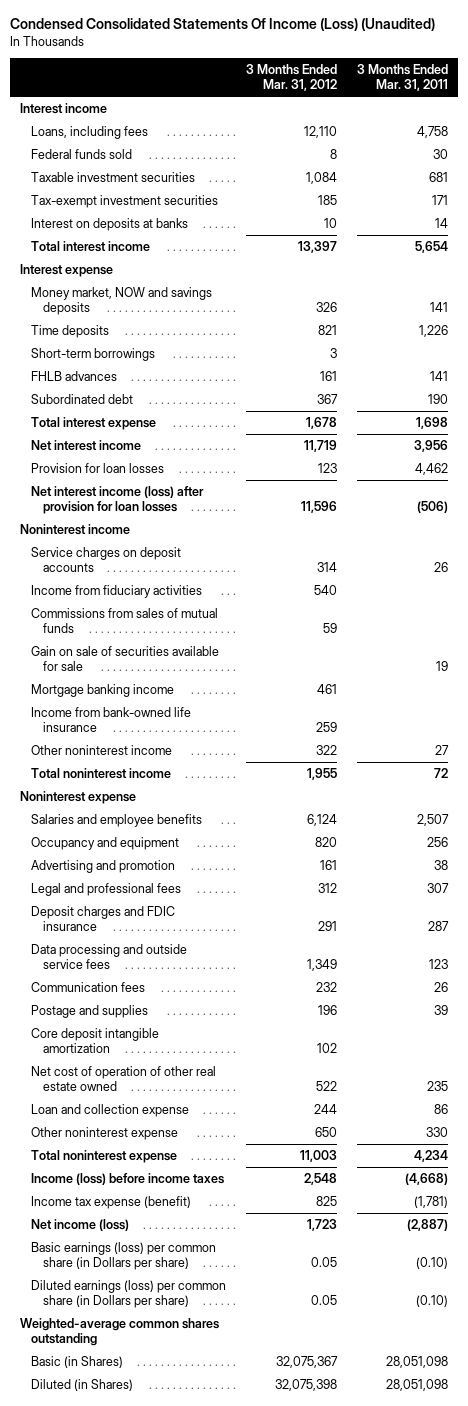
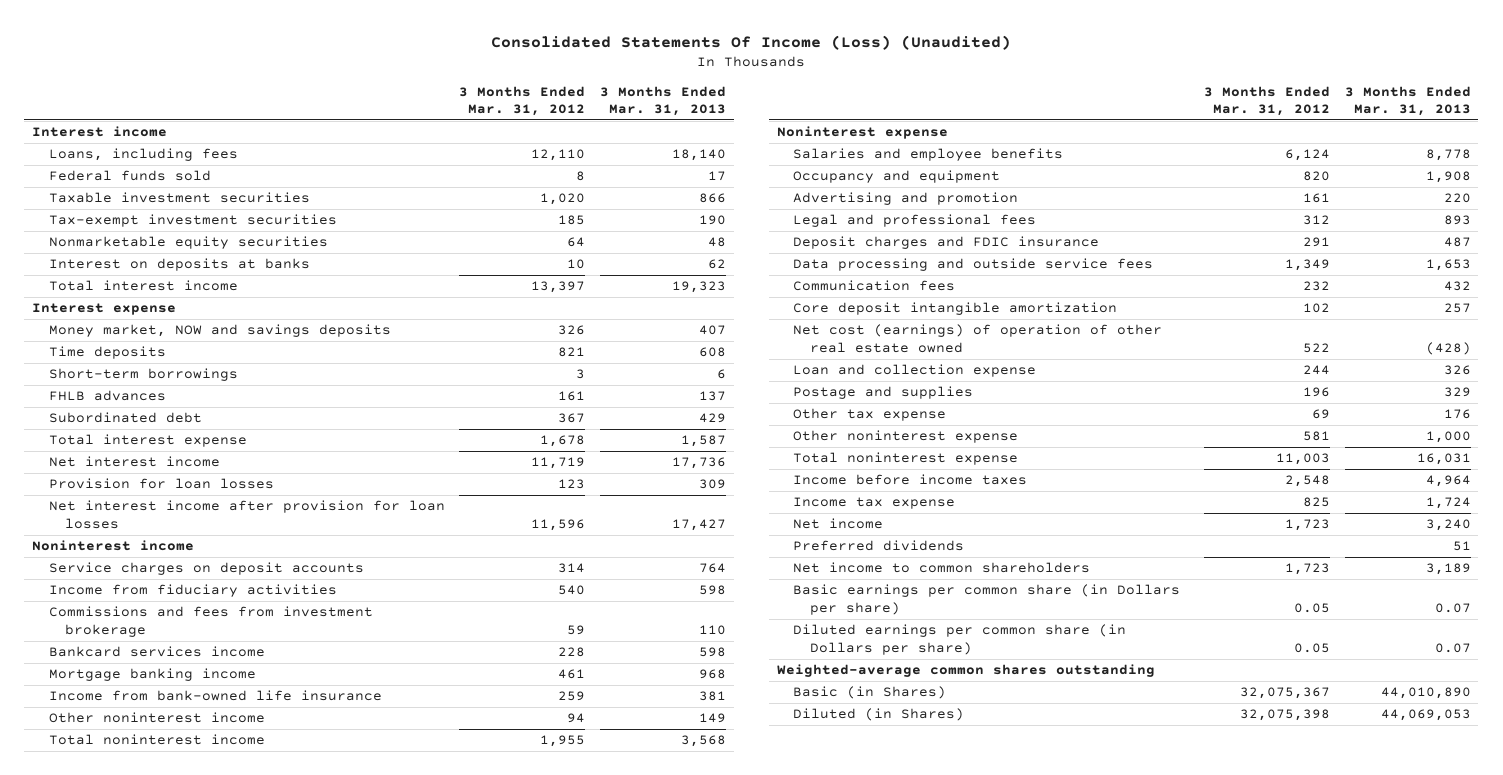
[10,18,436,32] Condensed Consolidated Statements Of Income (Loss) (Unaudited) -> [491,34,1012,50] Consolidated Statements Of Income (Loss) (Unaudited)
[357,64,449,92] 3 Months Ended Mar. 31, 2011 -> none
none -> [600,85,727,116] 3 Months Ended Mar. 31, 2013
[306,172,338,185] 1,084 -> [540,193,586,206] 1,020
none -> [48,236,328,250] Nonmarketable equity securities
[31,486,205,514] Net interest income (loss) after provision for loan losses -> [48,500,445,529] Net interest income after provision for loan losses
[31,646,220,671] Gain on sale of securities available for sale -> none
[31,608,219,633] Commissions from sales of mutual funds -> [48,606,373,637] Commissions and fees from investment brokerage
none -> [48,646,265,658] Bankcard services income
[316,745,338,756] 322 -> [567,713,586,724] 94
[31,1066,217,1091] Net cost of operation of other real estate owned -> [793,324,1163,353] Net cost (earnings) of operation of other real estate owned
[31,1005,149,1019] Postage and supplies -> [793,386,974,400] Postage and supplies
none -> [793,408,947,422] Other tax expense
[315,1127,338,1138] 650 -> [1303,431,1331,442] 581
[31,1173,225,1186] Income (loss) before income taxes -> [793,474,1028,486] Income before income taxes
[31,1196,192,1210] Income tax expense (benefit) -> [793,497,956,510] Income tax expense
[31,1219,130,1232] Net income (loss) -> [793,518,884,530] Net income
none -> [793,540,965,552] Preferred dividends
none -> [793,562,1091,574] Net income to common shareholders
[31,1242,217,1270] Basic earnings (loss) per common share (in Dollars per share) -> [793,584,1181,615] Basic earnings per common share (in Dollars per share)
[31,1280,227,1308] Diluted earnings (loss) per common share (in Dollars per share) -> [793,624,1127,655] Diluted earnings per common share (in Dollars per share)

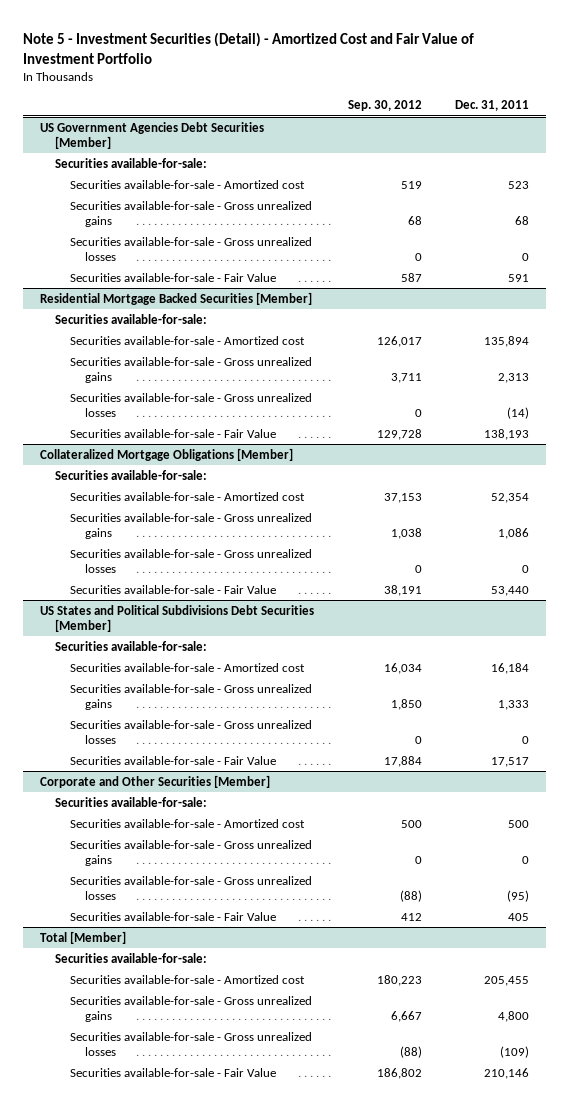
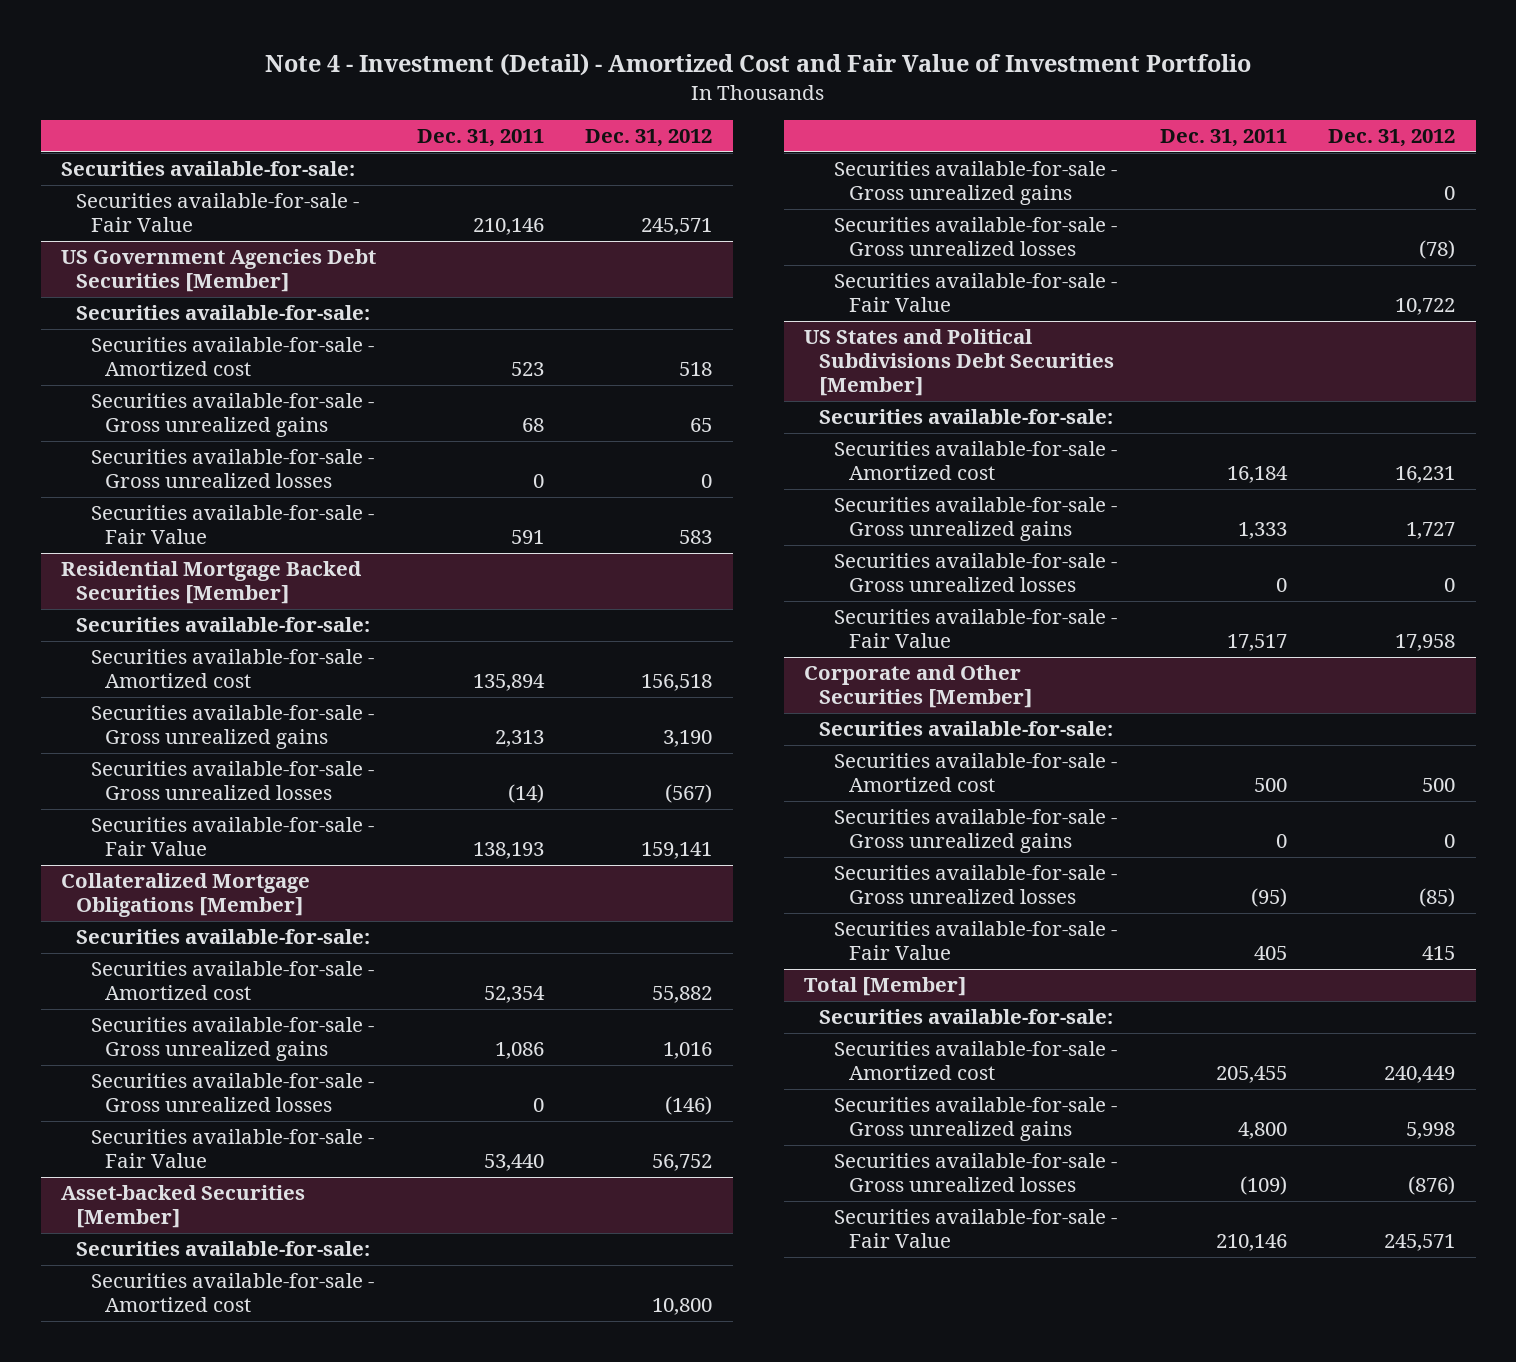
[23,31,475,64] Note 5 - Investment Securities (Detail) - Amortized Cost and Fair Value of Investment Portfolio -> [265,53,1252,77] Note 4 - Investment (Detail) - Amortized Cost and Fair Value of Investment Portfolio
[347,100,422,112] Sep. 30, 2012 -> none
none -> [585,129,713,148] Dec. 31, 2012
none -> [61,161,356,177] Securities available-for-sale:
none -> [75,193,359,233] Securities available-for-sale - Fair Value
none -> [61,1185,306,1229] Asset-backed Securities [Member]
none -> [75,1241,370,1257] Securities available-for-sale:
none -> [90,1273,374,1313] Securities available-for-sale - Amortized cost
none -> [833,161,1117,206] Securities available-for-sale - Gross unrealized gains
none -> [833,217,1117,257] Securities available-for-sale - Gross unrealized losses
none -> [833,273,1117,313] Securities available-for-sale - Fair Value

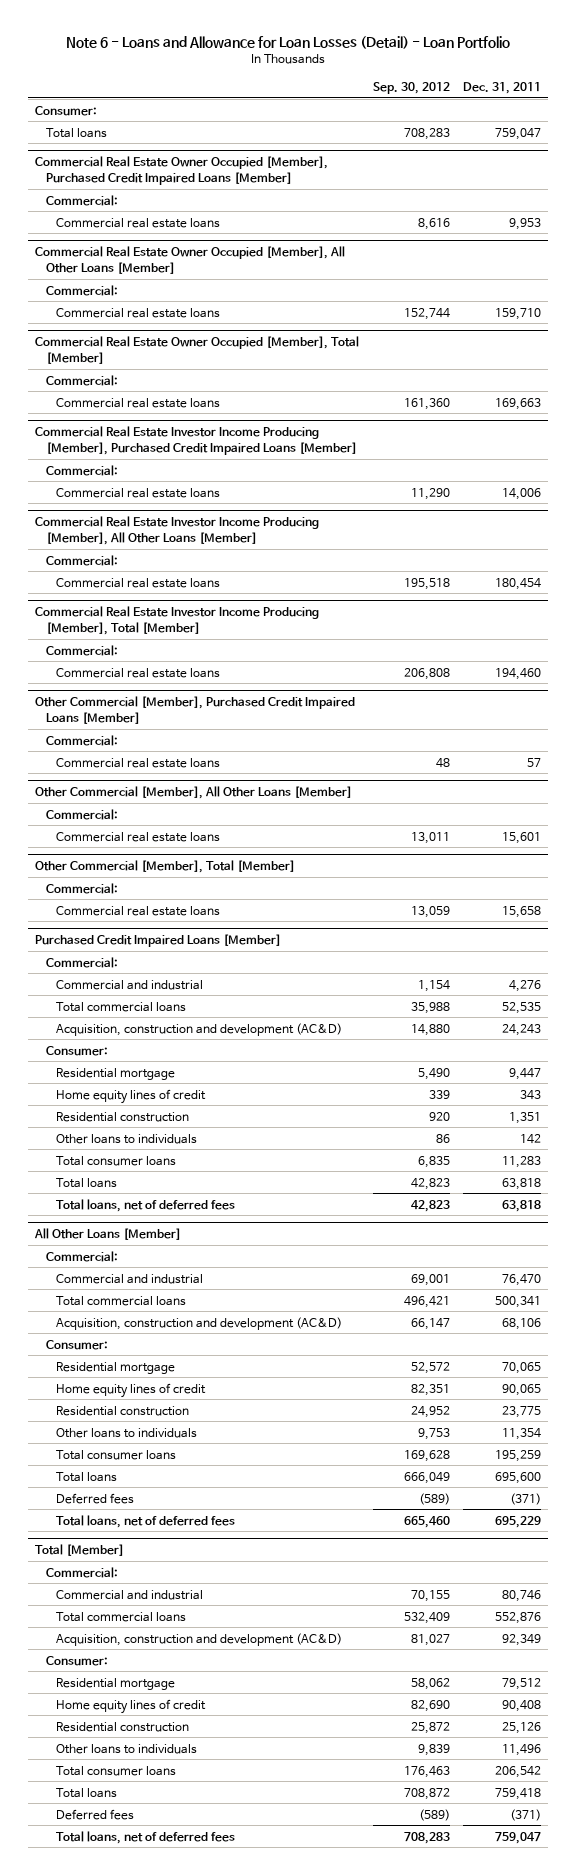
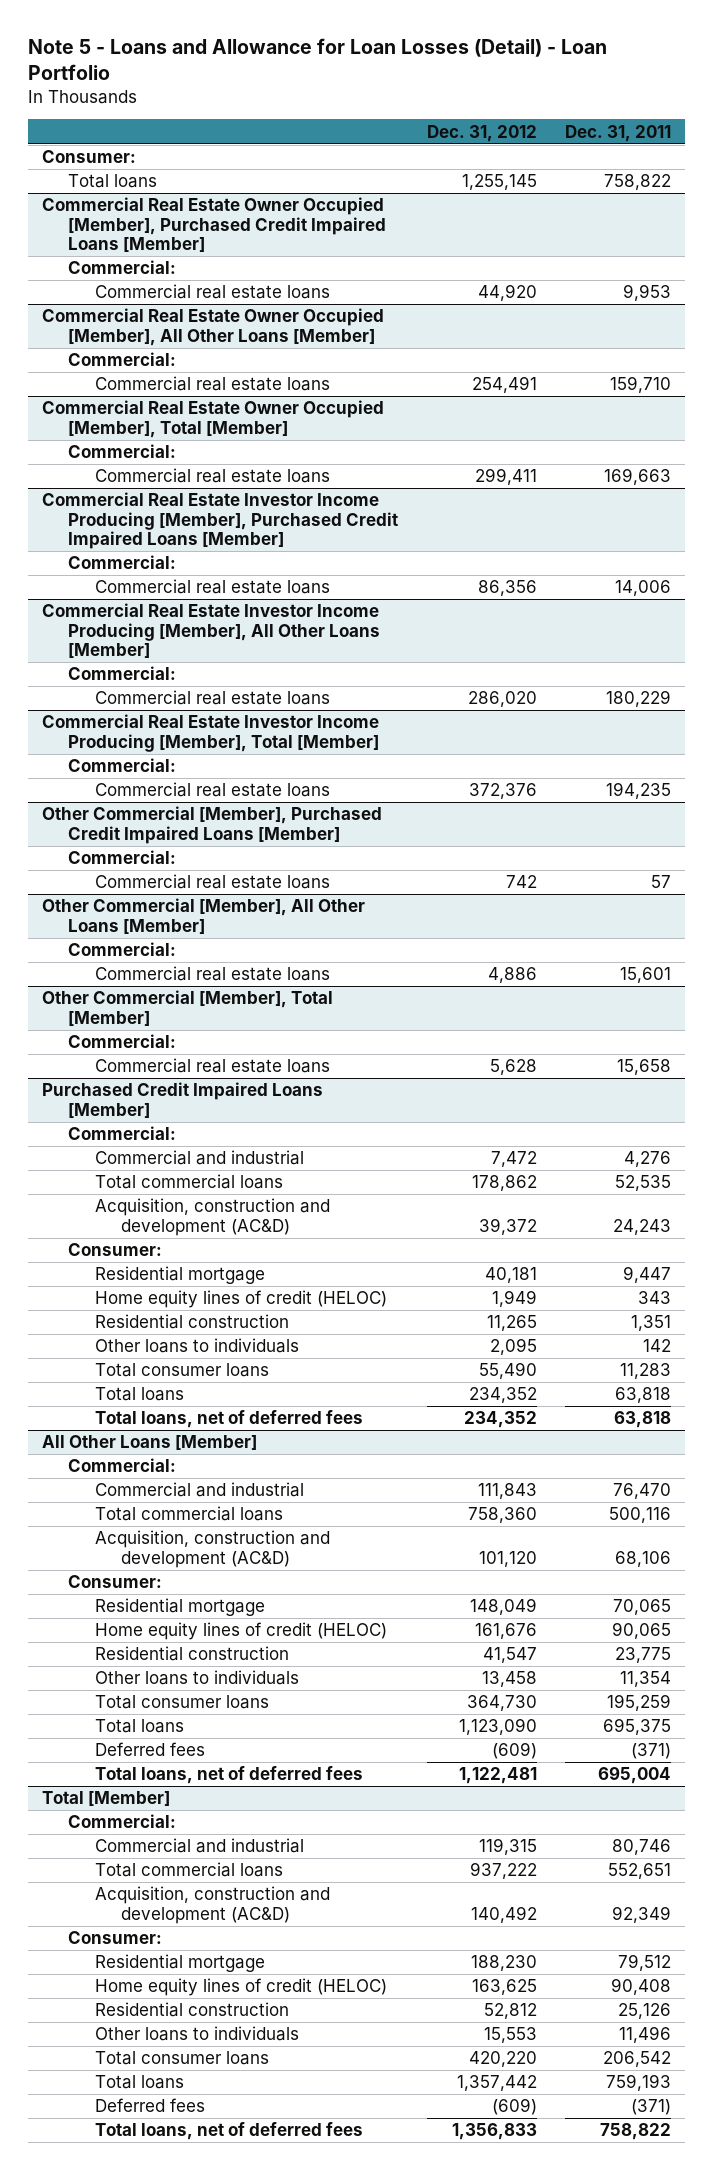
[66,36,511,50] Note 6 - Loans and Allowance for Loan Losses (Detail) - Loan Portfolio -> [27,37,607,80] Note 5 - Loans and Allowance for Loan Losses (Detail) - Loan Portfolio
[372,81,450,94] Sep. 30, 2012 -> none
none -> [426,124,537,142] Dec. 31, 2012
[494,127,541,140] 759,047 -> [604,174,672,191] 758,822
[494,577,541,590] 180,454 -> [606,690,672,708] 180,229
[494,667,541,680] 194,460 -> [606,782,672,800] 194,235
[56,1088,207,1104] Home equity lines of credit -> [94,1290,387,1309] Home equity lines of credit (HELOC)
[494,1295,541,1308] 500,341 -> [609,1507,672,1524] 500,116
[56,1382,207,1398] Home equity lines of credit -> [94,1622,387,1641] Home equity lines of credit (HELOC)
[494,1471,541,1484] 695,600 -> [603,1718,672,1736] 695,375
[494,1515,541,1528] 695,229 -> [598,1766,672,1785] 695,004
[494,1611,541,1624] 552,876 -> [608,1863,672,1880] 552,651
[56,1698,207,1714] Home equity lines of credit -> [94,1978,387,1997] Home equity lines of credit (HELOC)
[494,1787,541,1800] 759,418 -> [606,2074,672,2092] 759,193
[494,1831,541,1844] 759,047 -> [600,2123,672,2141] 758,822

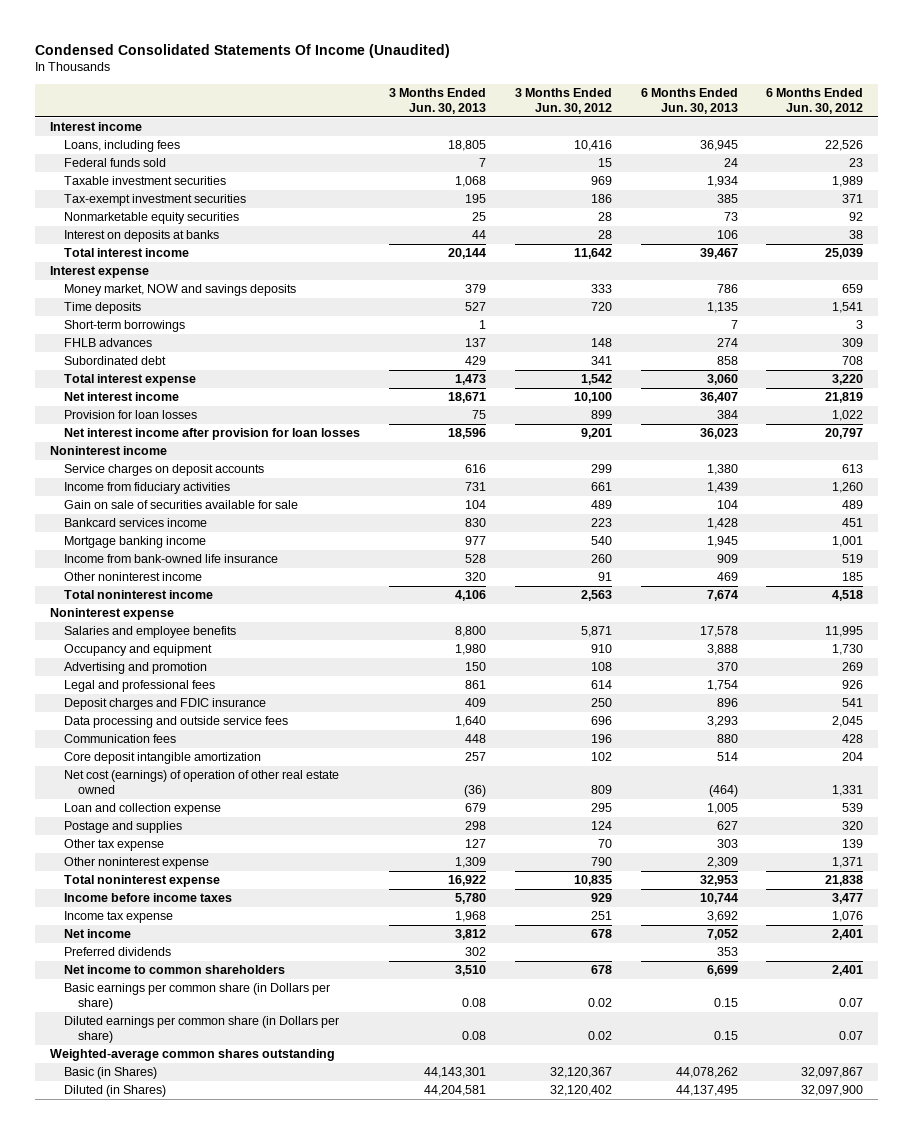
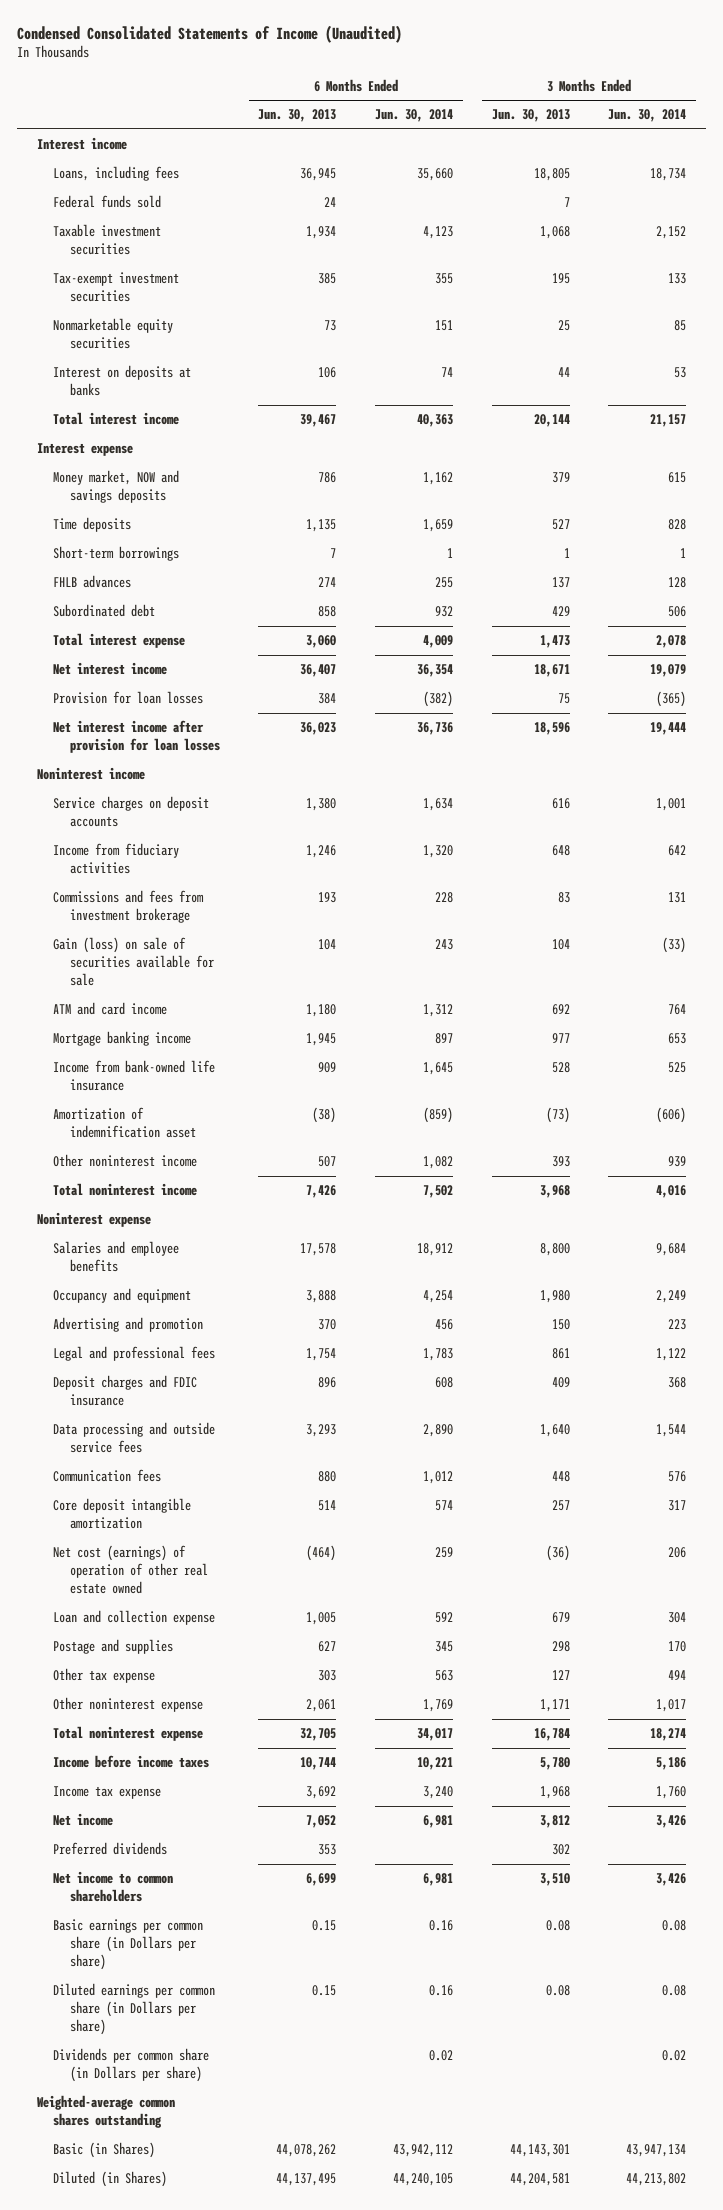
[35,43,451,58] Condensed Consolidated Statements Of Income (Unaudited) -> [17,24,403,43] Condensed Consolidated Statements of Income (Unaudited)
[514,87,612,114] 3 Months Ended Jun. 30, 2012 -> none
[766,87,864,114] 6 Months Ended Jun. 30, 2012 -> none
none -> [374,109,453,123] Jun. 30, 2014
none -> [608,109,687,123] Jun. 30, 2014
[63,518,207,528] Bankcard services income -> none
[464,482,486,492] 731 -> [551,845,570,857] 648
[706,482,738,494] 1,439 -> [306,845,337,859] 1,246
none -> [53,890,205,924] Commissions and fees from investment brokerage
[63,500,298,510] Gain on sale of securities available for sale -> [53,937,214,987] Gain (loss) on sale of securities available for sale
none -> [53,1002,168,1016] ATM and card income
none -> [53,1107,196,1139] Amortization of indemnification asset
[464,572,486,582] 320 -> [551,1156,570,1168] 393
[716,572,738,582] 469 -> [318,1156,337,1168] 507
[454,590,486,602] 4,106 -> [539,1185,570,1199] 3,968
[706,590,738,602] 7,674 -> [306,1185,337,1199] 7,426
[454,857,486,869] 1,309 -> [539,1699,570,1713] 1,171
[706,857,738,869] 2,309 -> [306,1699,337,1713] 2,061
[447,875,486,887] 16,922 -> [533,1728,570,1742] 16,784
[699,875,738,887] 32,953 -> [300,1728,337,1742] 32,705
none -> [53,2048,210,2083] Dividends per common share (in Dollars per share)

